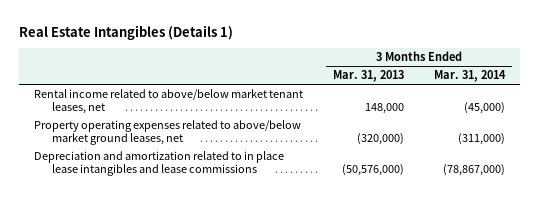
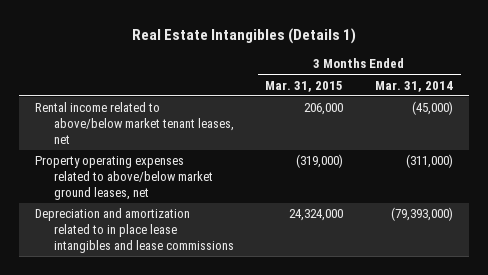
[333,70,405,83] Mar. 31, 2013 -> none
none -> [265,80,344,92] Mar. 31, 2015
[442,164,505,177] (78,867,000) -> [390,207,453,222] (79,393,000)

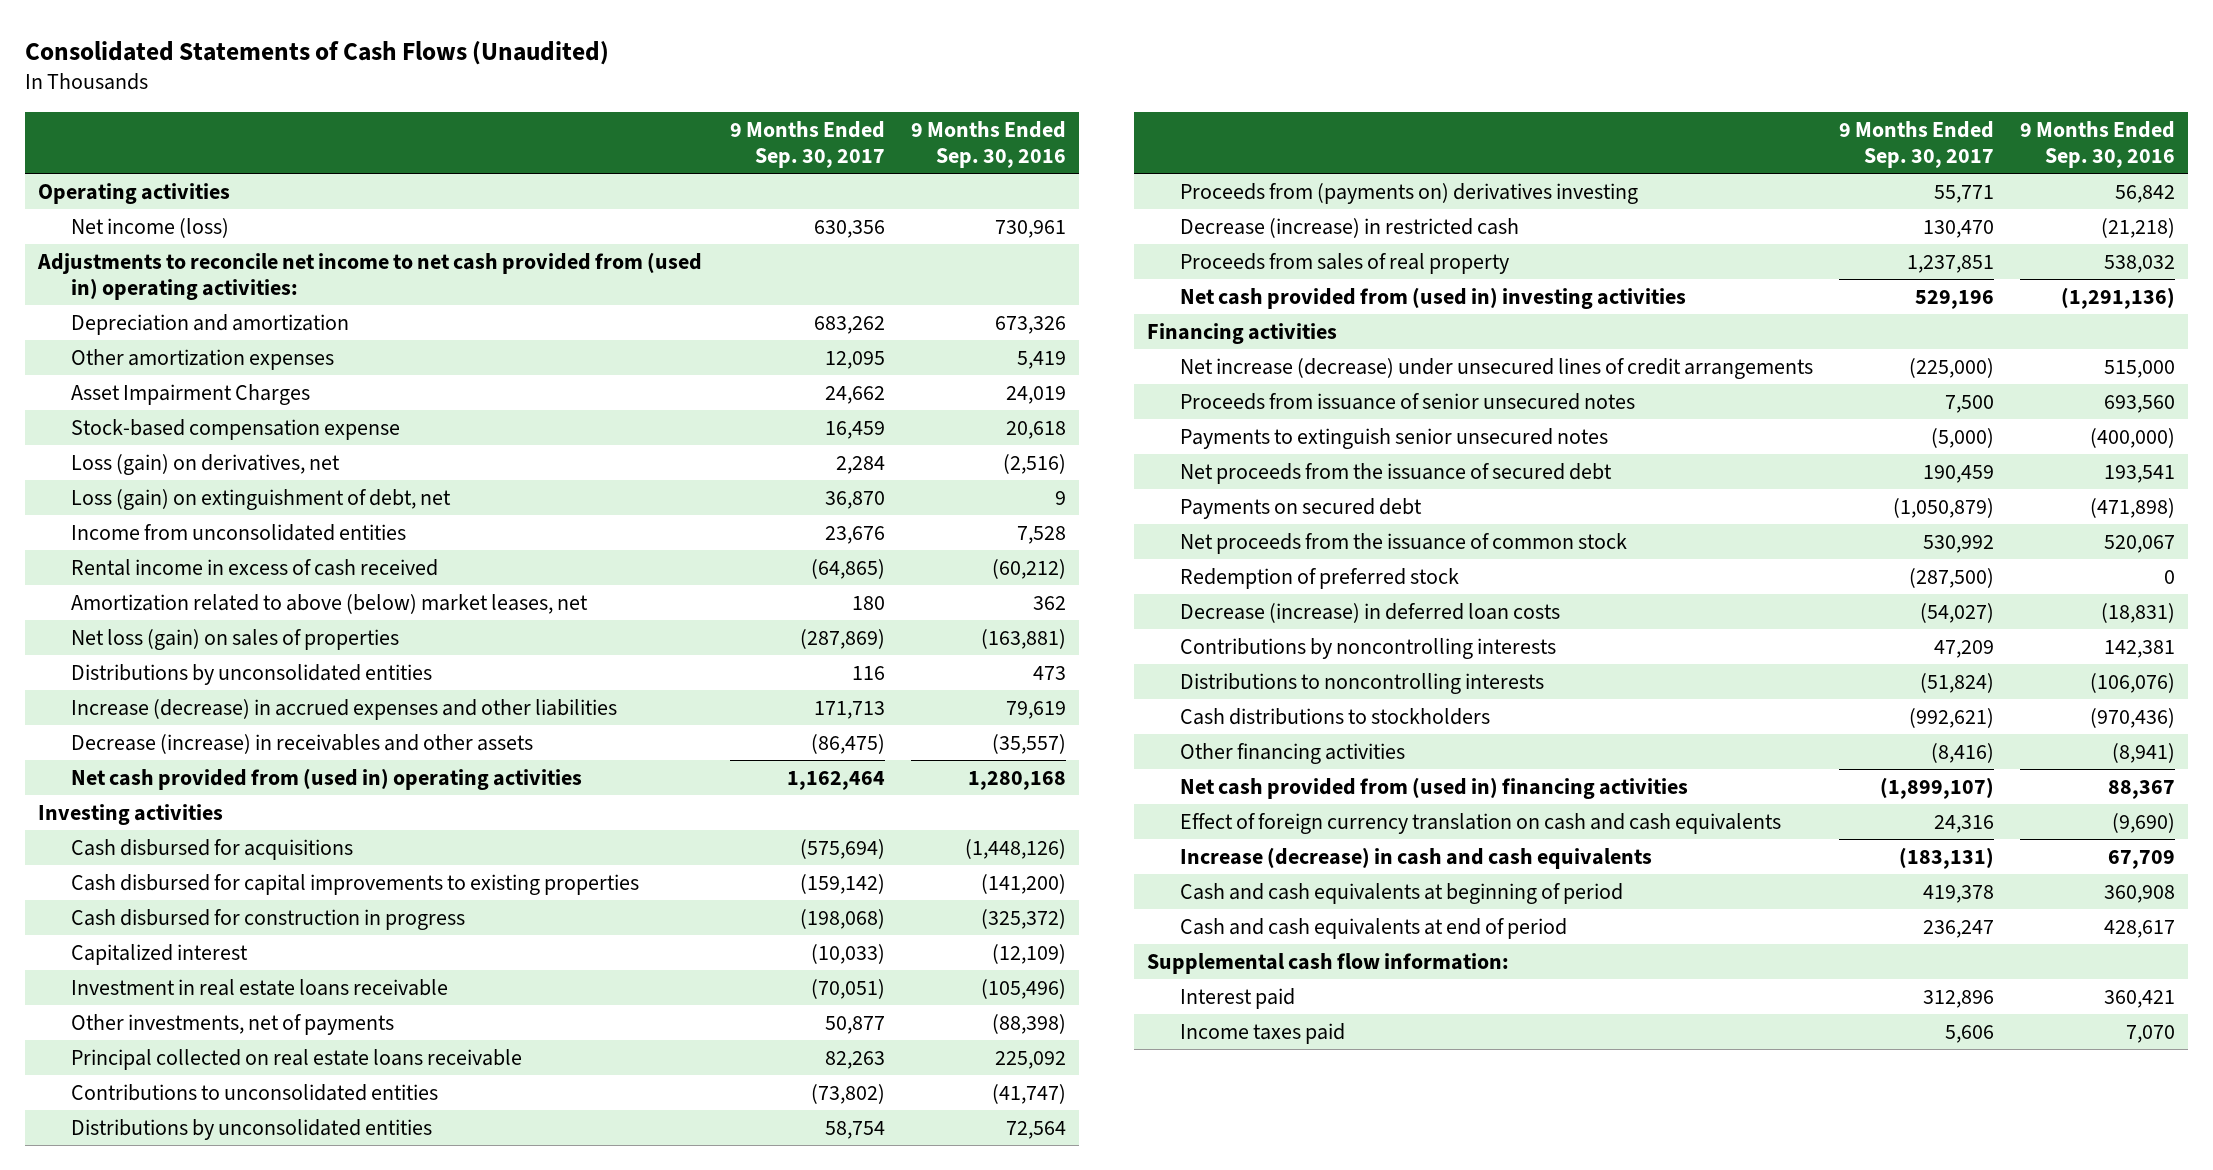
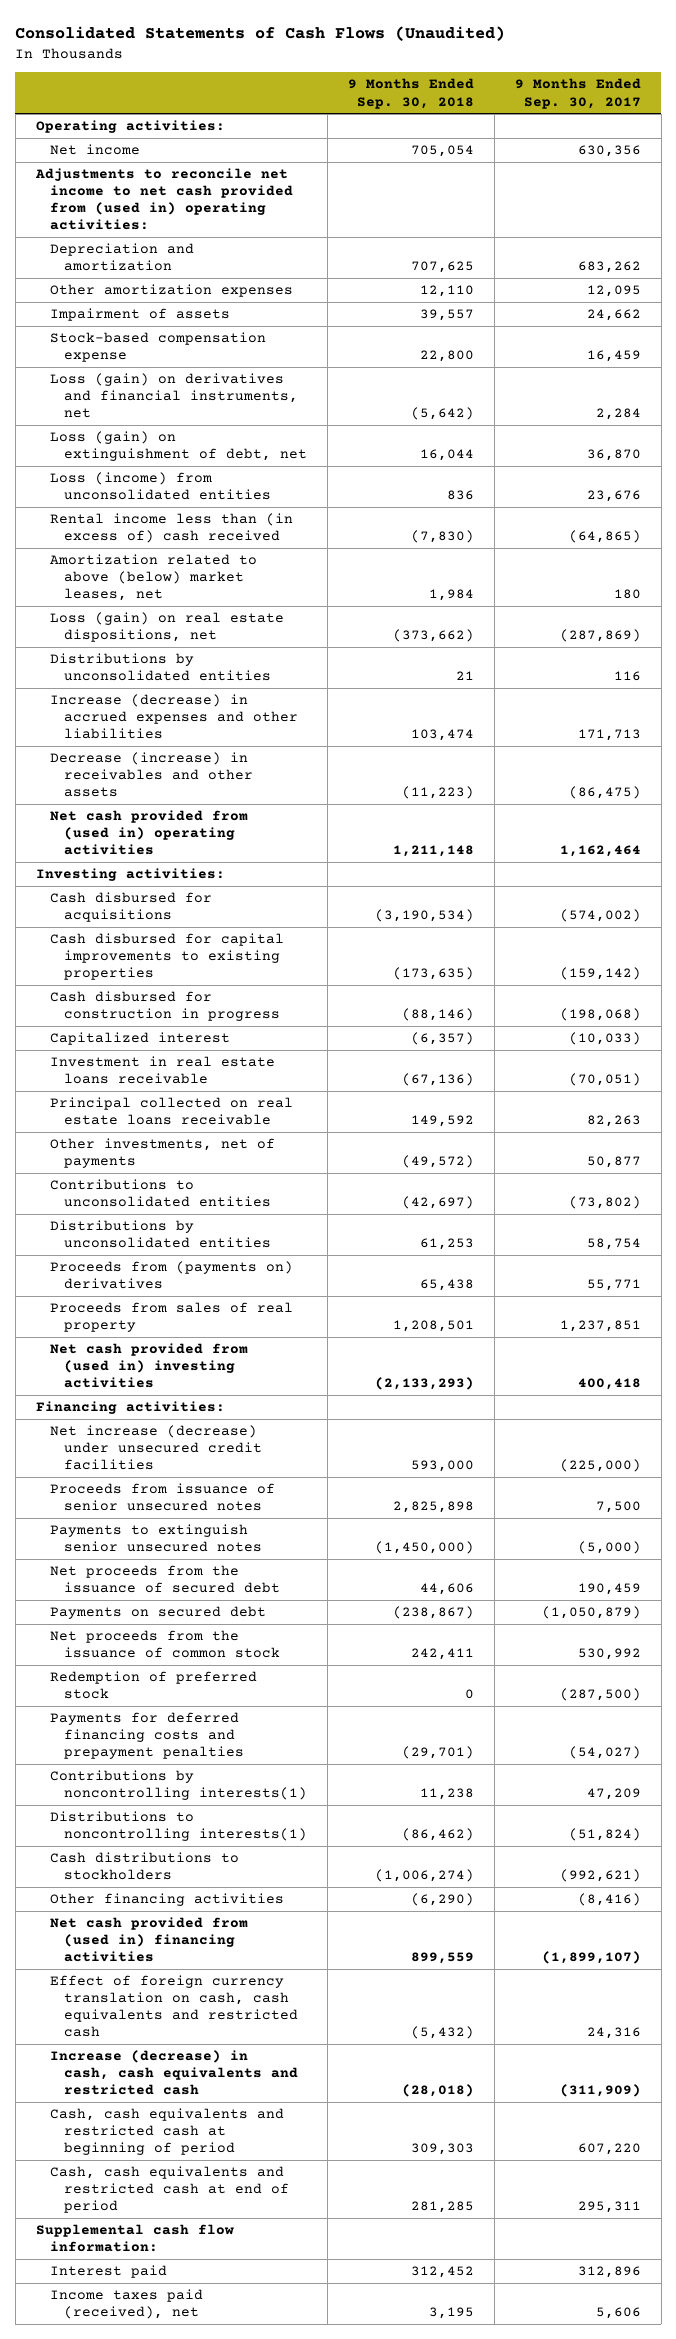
[911,120,1067,168] 9 Months Ended Sep. 30, 2016 -> none
none -> [347,78,474,109] 9 Months Ended Sep. 30, 2018
[38,182,231,204] Operating activities -> [35,120,225,134] Operating activities:
[71,217,230,238] Net income (loss) -> [49,144,140,156] Net income
[71,383,311,405] Asset Impairment Charges -> [49,308,230,322] Impairment of assets
[71,453,341,475] Loss (gain) on derivatives, net -> [49,373,298,419] Loss (gain) on derivatives and financial instruments, net
[71,523,407,541] Income from unconsolidated entities -> [49,472,271,501] Loss (income) from unconsolidated entities
[71,558,439,576] Rental income in excess of cash received -> [49,513,293,544] Rental income less than (in excess of) cash received
[71,628,400,650] Net loss (gain) on sales of properties -> [49,612,284,643] Loss (gain) on real estate dispositions, net
[38,803,224,825] Investing activities -> [35,868,225,882] Investing activities:
[800,838,886,859] (575,694) -> [559,909,641,923] (574,002)
[71,1013,395,1035] Other investments, net of payments -> [49,1138,275,1169] Other investments, net of payments
[1180,217,1520,238] Decrease (increase) in restricted cash -> none
[1180,182,1639,204] Proceeds from (payments on) derivatives investing -> [49,1261,293,1290] Proceeds from (payments on) derivatives
[1915,289,1995,309] 529,196 -> [577,1378,641,1391] 400,418
[1147,322,1338,344] Financing activities -> [35,1401,225,1415] Financing activities:
[1180,357,1814,379] Net increase (decrease) under unsecured lines of credit arrangements -> [49,1425,262,1471] Net increase (decrease) under unsecured credit facilities
[1180,602,1561,623] Decrease (increase) in deferred loan costs -> [49,1712,244,1760] Payments for deferred financing costs and prepayment penalties
[1180,637,1557,659] Contributions by noncontrolling interests -> [49,1770,307,1801] Contributions by noncontrolling interests(1)
[1180,672,1545,694] Distributions to noncontrolling interests -> [49,1811,307,1842] Distributions to noncontrolling interests(1)
[1180,812,1782,834] Effect of foreign currency translation on cash and cash equivalents -> [49,1975,298,2038] Effect of foreign currency translation on cash, cash equivalents and restricted cash
[1180,846,1653,869] Increase (decrease) in cash and cash equivalents -> [49,2050,298,2096] Increase (decrease) in cash, cash equivalents and restricted cash
[1899,846,1995,869] (183,131) -> [559,2084,641,2098] (311,909)
[1180,882,1624,904] Cash and cash equivalents at beginning of period -> [49,2108,284,2156] Cash, cash equivalents and restricted cash at beginning of period
[1923,884,1995,903] 419,378 -> [577,2143,641,2156] 607,220
[1180,917,1568,939] Cash and cash equivalents at end of period -> [49,2166,289,2214] Cash, cash equivalents and restricted cash at end of period
[1923,919,1995,938] 236,247 -> [577,2201,641,2214] 295,311
[1180,1022,1346,1044] Income taxes paid -> [49,2289,203,2320] Income taxes paid (received), net

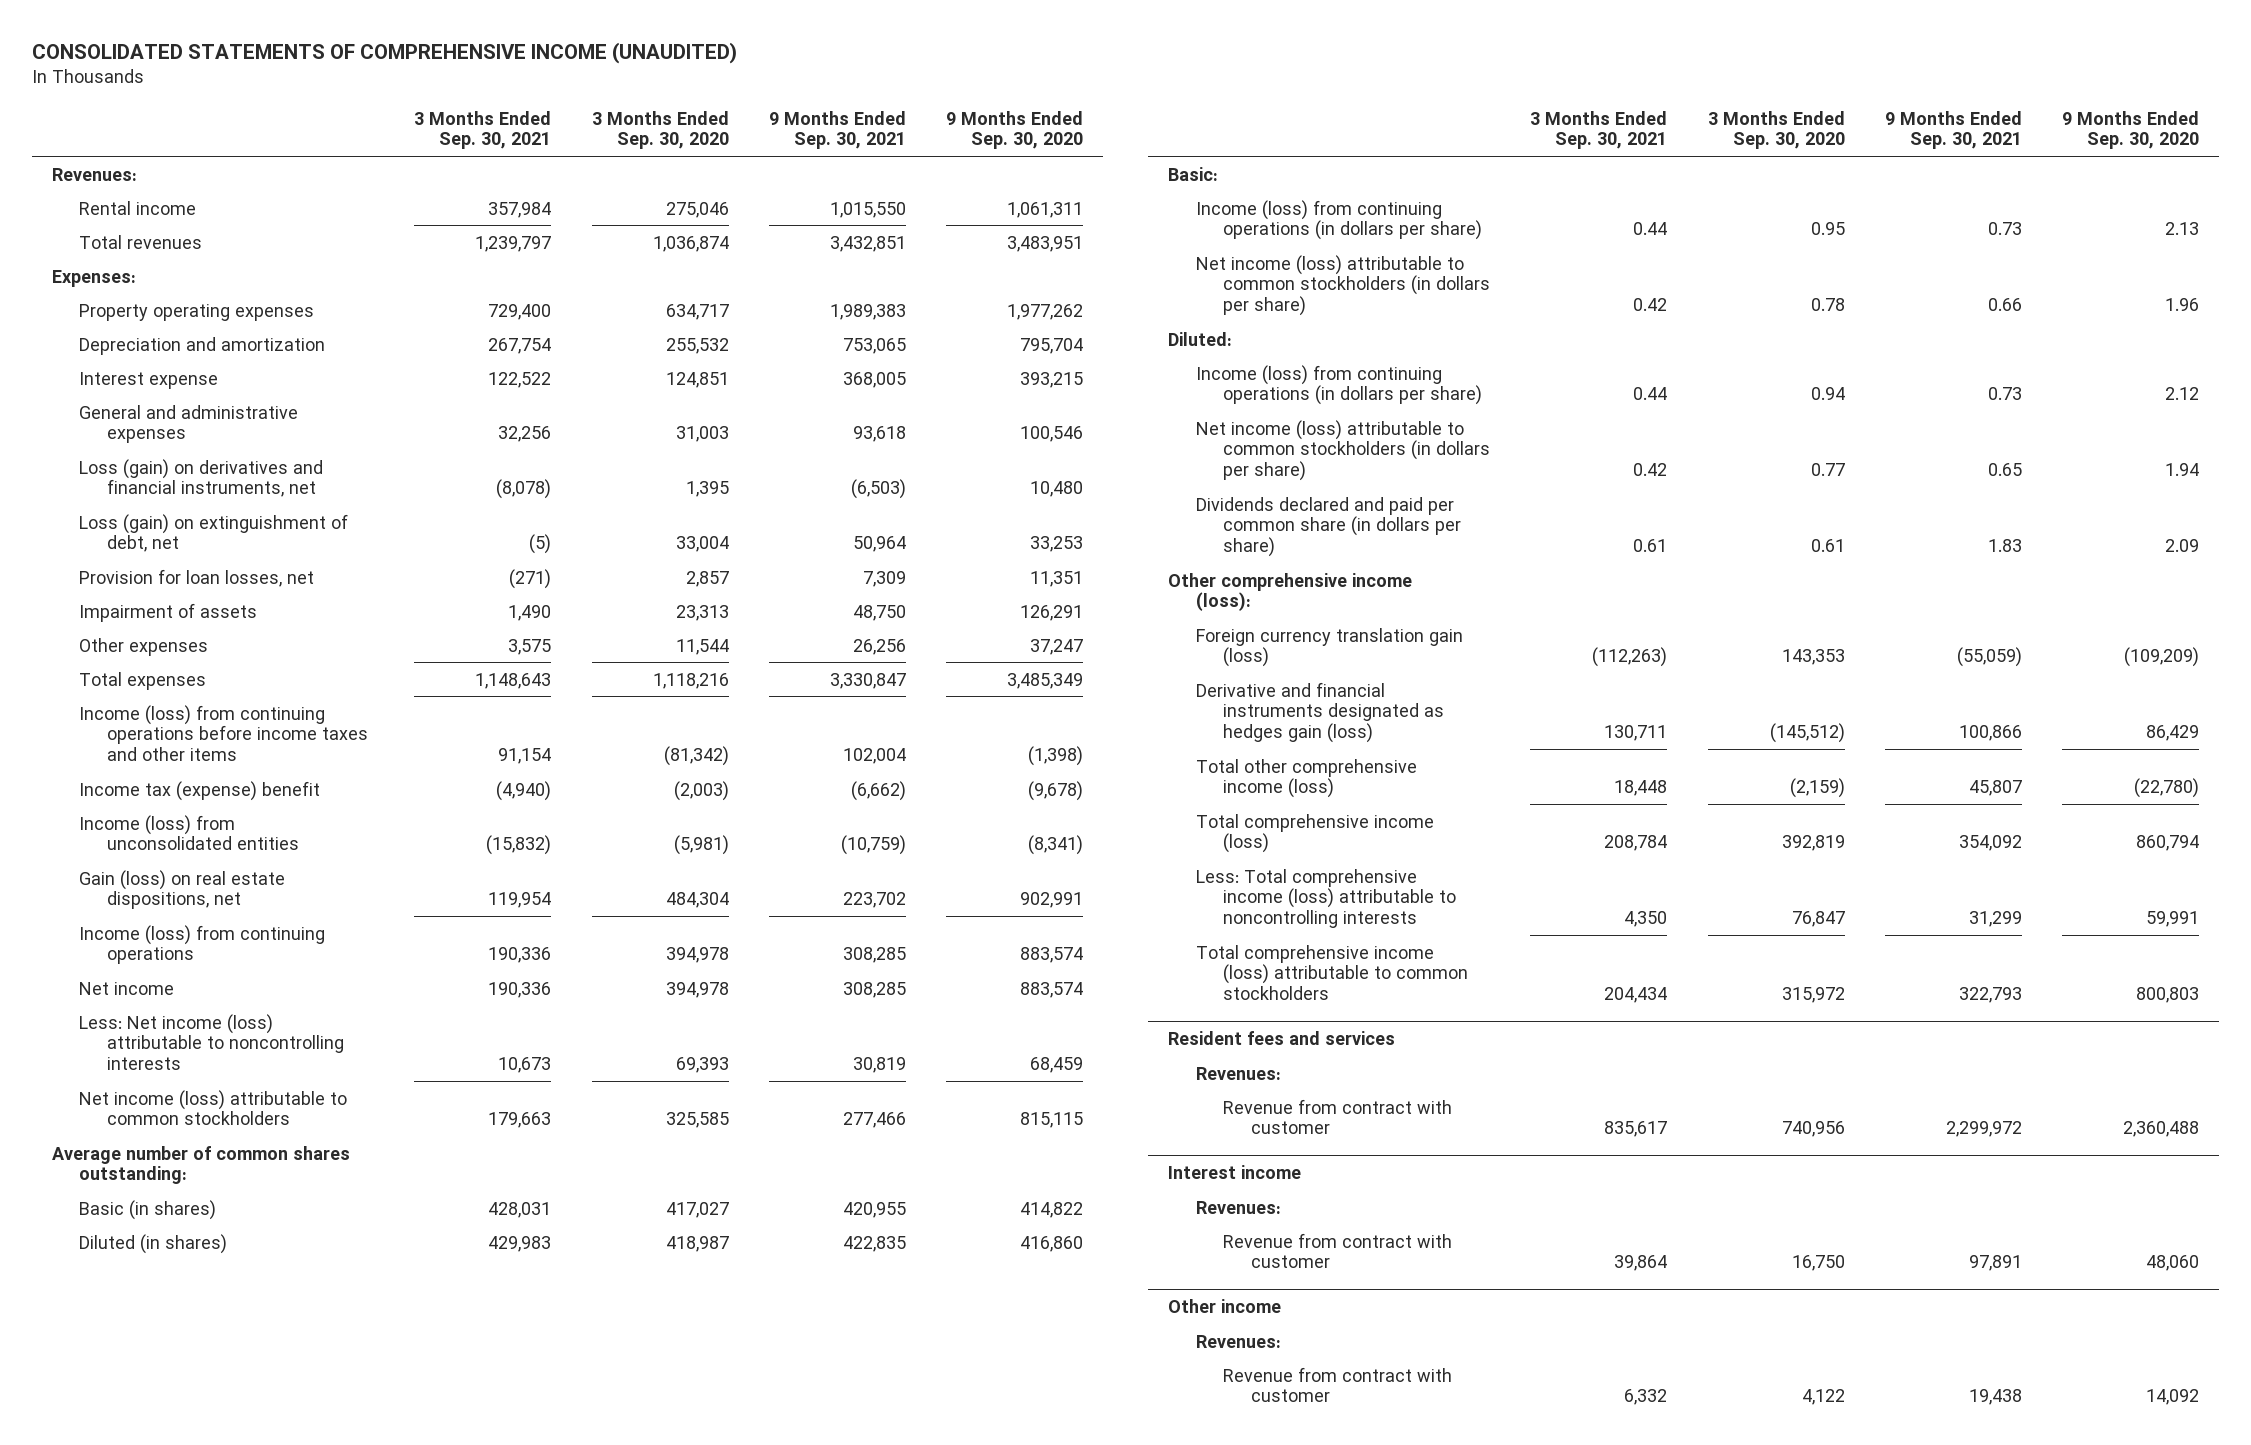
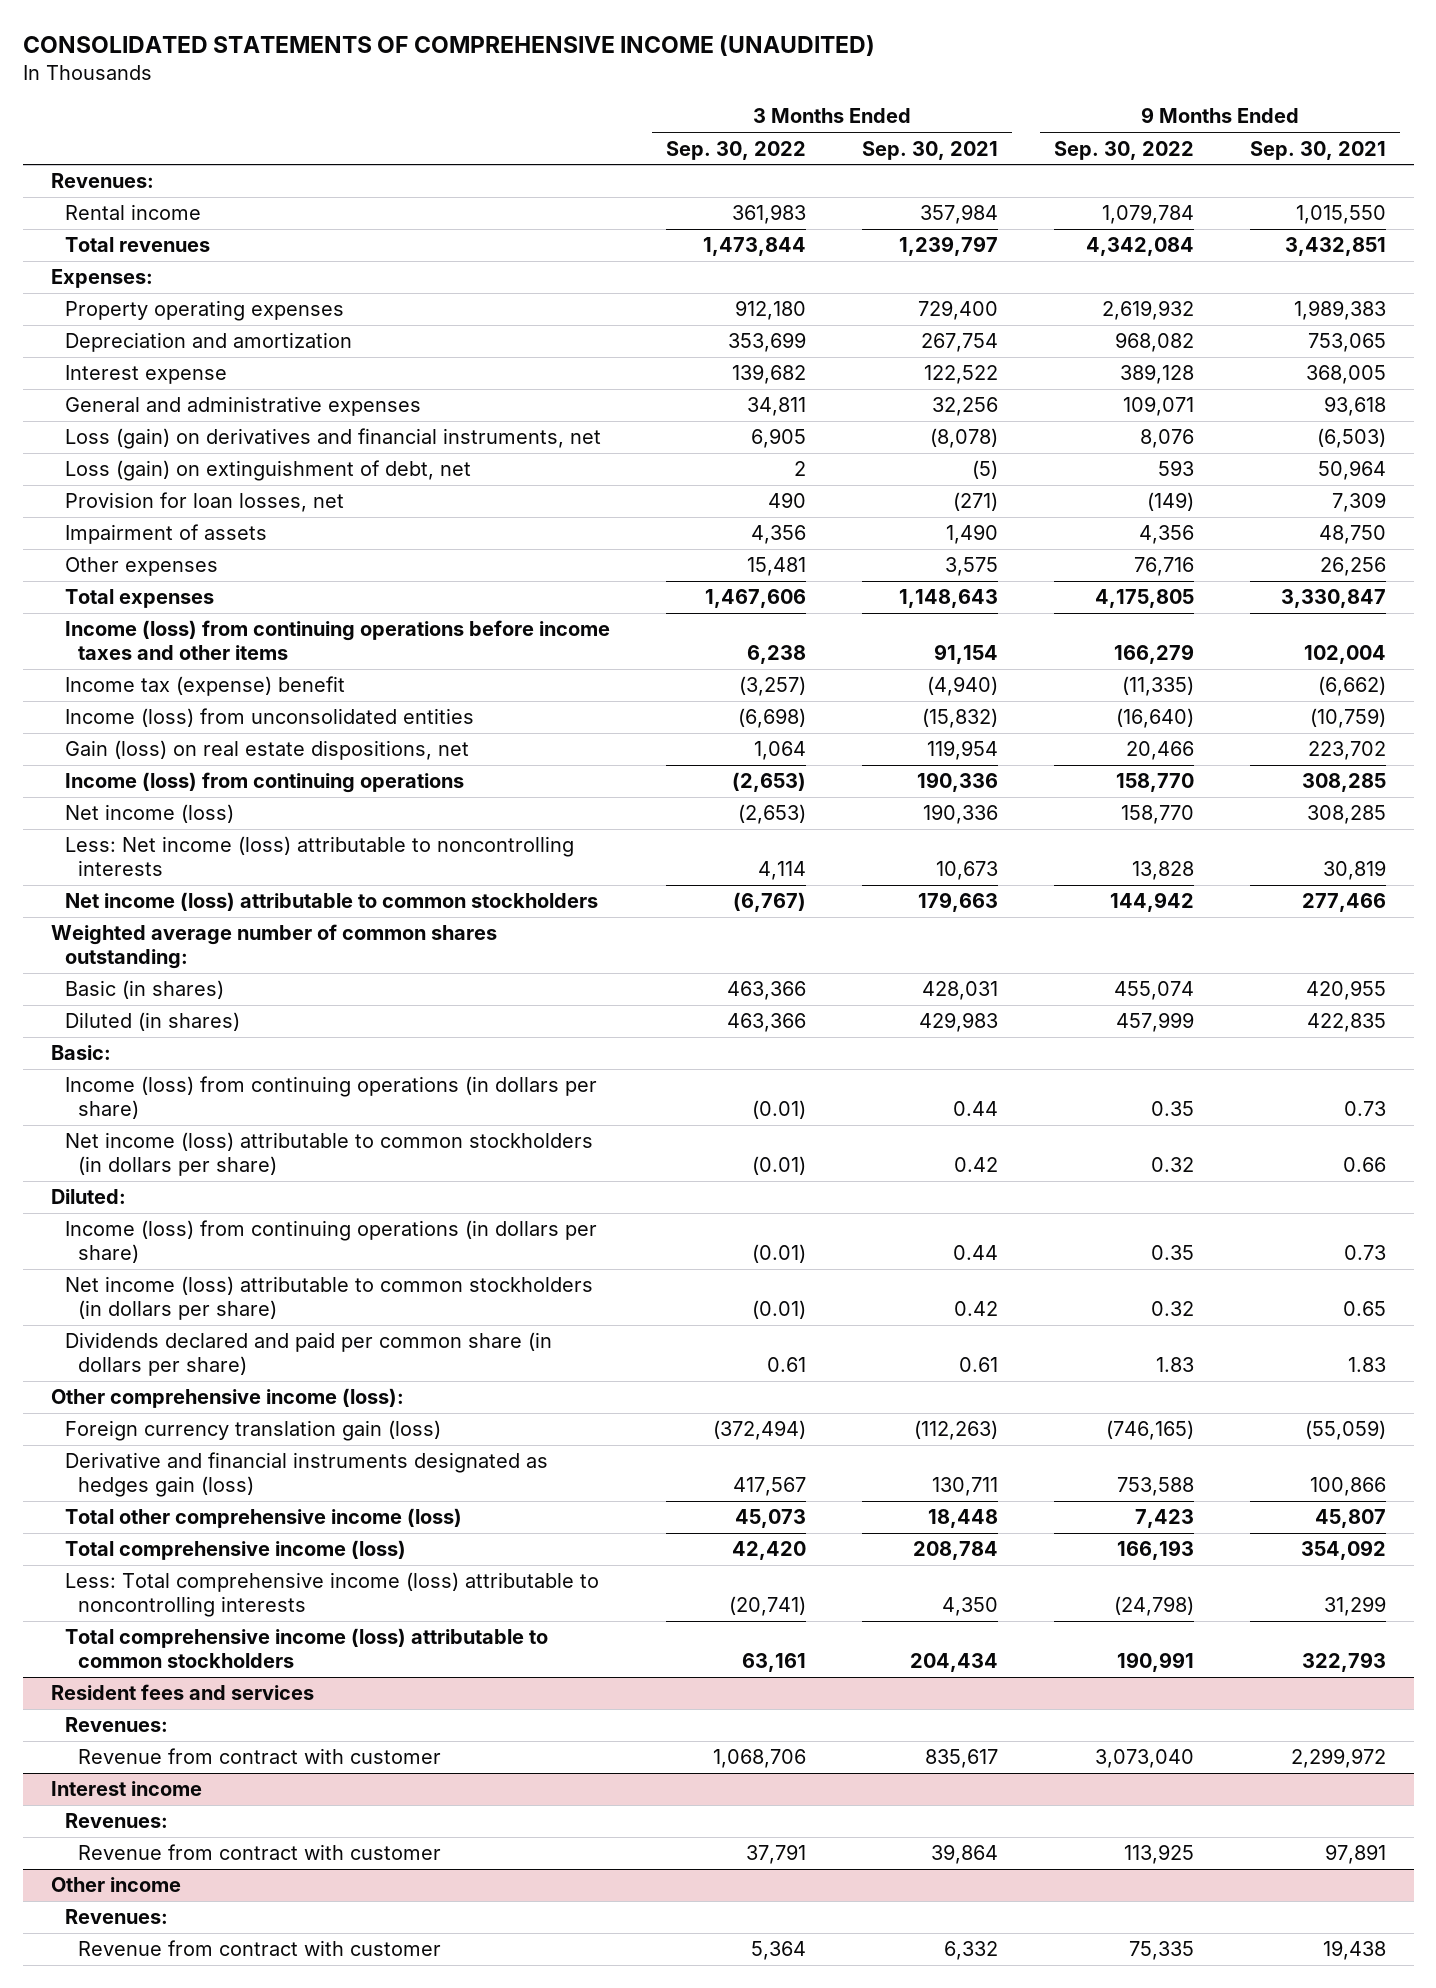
[591,110,729,150] 3 Months Ended Sep. 30, 2020 -> none
[946,110,1084,150] 9 Months Ended Sep. 30, 2020 -> none
none -> [665,140,806,160] Sep. 30, 2022
none -> [1053,140,1194,160] Sep. 30, 2022
[79,981,175,995] Net income -> [64,804,234,824] Net income (loss)
[51,1145,350,1185] Average number of common shares outstanding: -> [50,924,497,970] Weighted average number of common shares outstanding:

